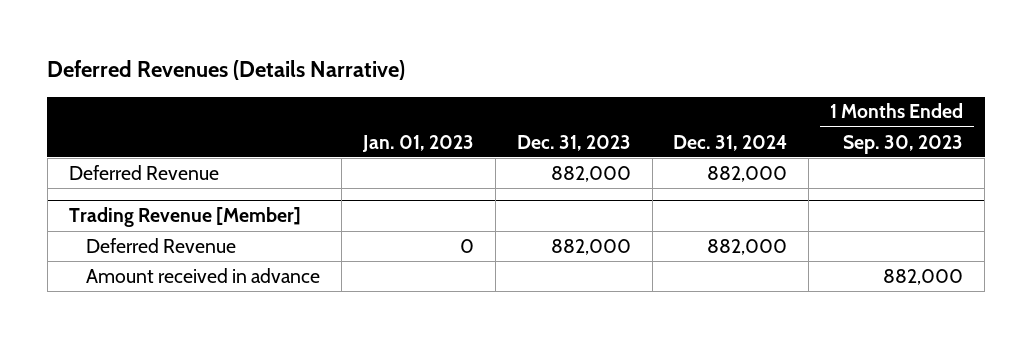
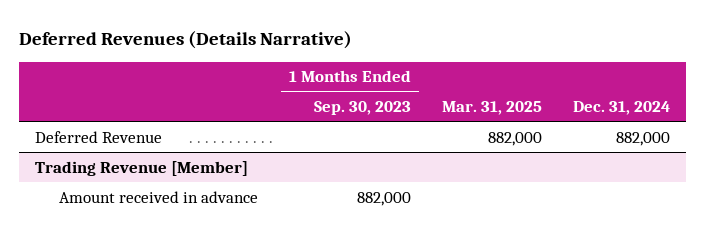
[361,134,474,152] Jan. 01, 2023 -> none
[516,134,631,151] Dec. 31, 2023 -> none
none -> [442,101,543,116] Mar. 31, 2025
[86,237,237,253] Deferred Revenue -> none

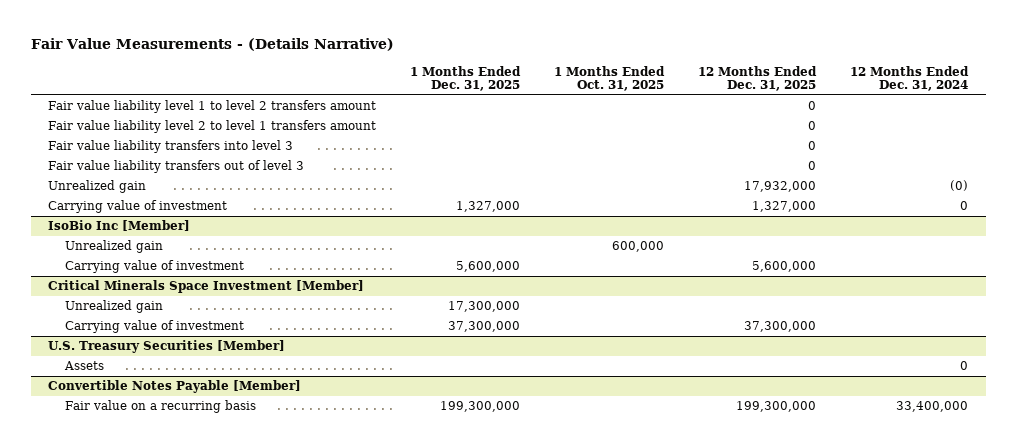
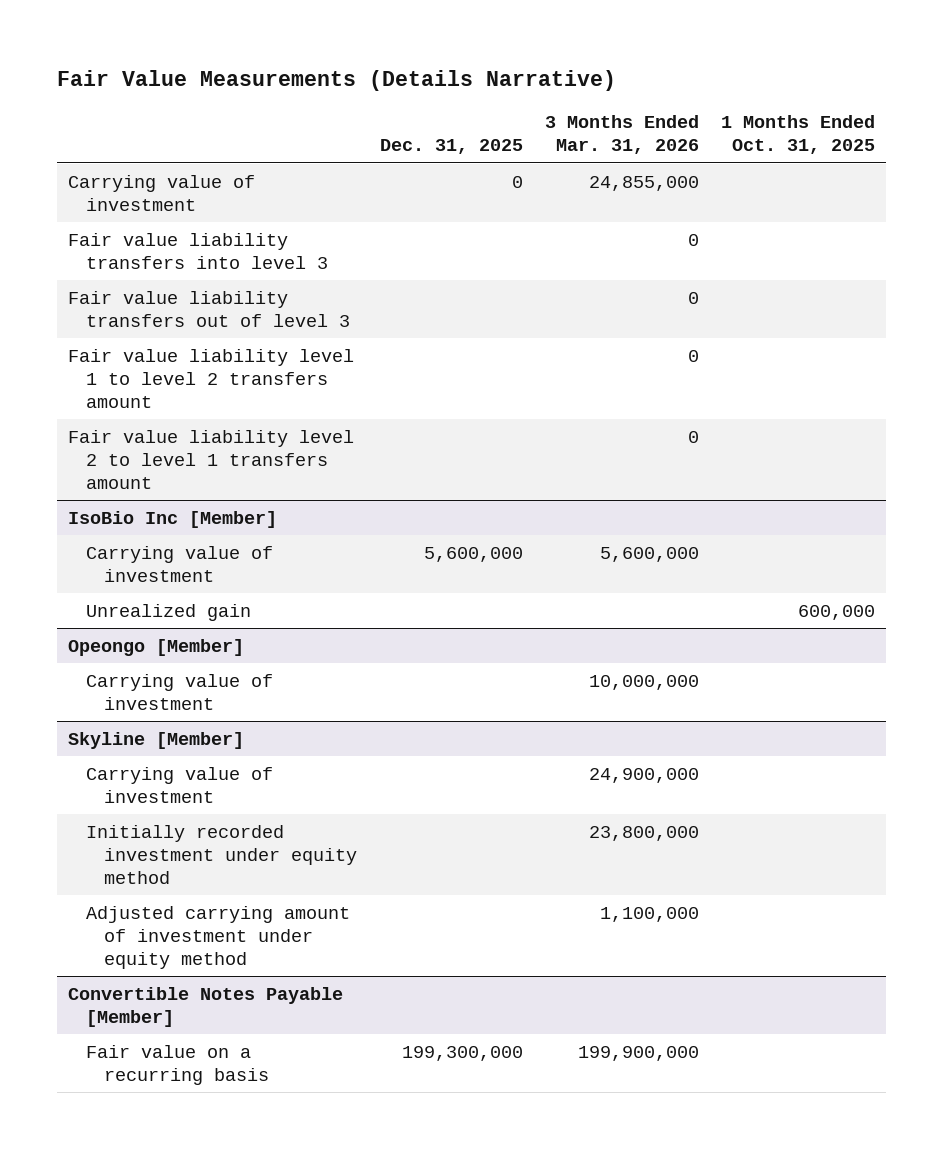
[30,38,394,52] Fair Value Measurements - (Details Narrative) -> [56,69,616,91] Fair Value Measurements (Details Narrative)
[410,65,522,92] 1 Months Ended Dec. 31, 2025 -> none
[698,65,818,92] 12 Months Ended Dec. 31, 2025 -> none
[850,65,970,92] 12 Months Ended Dec. 31, 2024 -> none
none -> [379,139,523,155] Dec. 31, 2025
none -> [545,115,700,155] 3 Months Ended Mar. 31, 2026
[47,200,227,214] Carrying value of investment -> [68,174,256,211] Carrying value of investment
[47,180,146,194] Unrealized gain -> none
[47,100,376,114] Fair value liability level 1 to level 2 transfers amount -> [68,348,355,408] Fair value liability level 1 to level 2 transfers amount
[47,120,376,134] Fair value liability level 2 to level 1 transfers amount -> [68,429,355,489] Fair value liability level 2 to level 1 transfers amount
[47,280,364,294] Critical Minerals Space Investment [Member] -> none
[64,300,163,314] Unrealized gain -> none
[64,320,244,334] Carrying value of investment -> none
[47,340,285,354] U.S. Treasury Securities [Member] -> none
[63,361,104,371] Assets -> none
[64,240,163,254] Unrealized gain -> [86,603,252,621] Unrealized gain
none -> [68,638,245,656] Opeongo [Member]
none -> [86,673,274,710] Carrying value of investment
none -> [68,731,245,749] Skyline [Member]
none -> [86,766,274,803] Carrying value of investment
none -> [86,824,358,884] Initially recorded investment under equity method
none -> [86,905,351,969] Adjusted carrying amount of investment under equity method

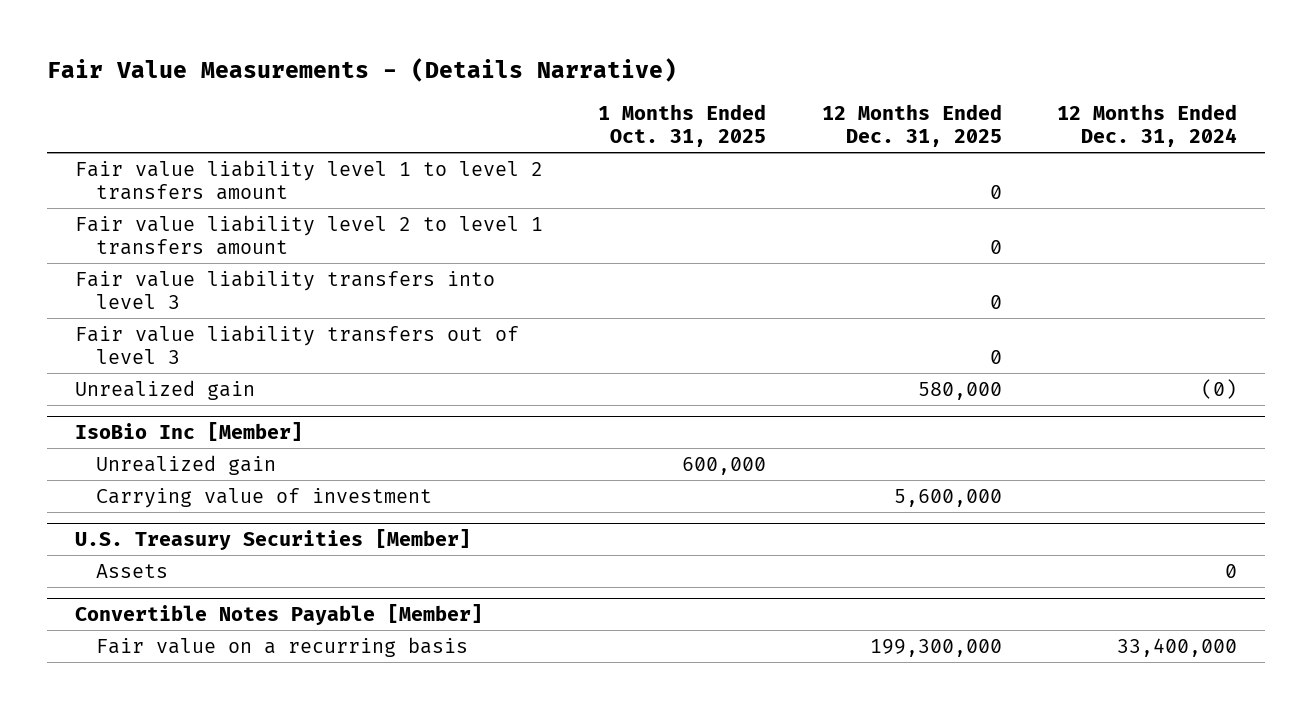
[56,69,616,91] Fair Value Measurements (Details Narrative) -> [47,57,678,82] Fair Value Measurements - (Details Narrative)
[379,139,523,155] Dec. 31, 2025 -> none
[545,115,700,155] 3 Months Ended Mar. 31, 2026 -> none
none -> [821,104,1002,148] 12 Months Ended Dec. 31, 2025
none -> [1057,104,1238,148] 12 Months Ended Dec. 31, 2024
[68,174,256,211] Carrying value of investment -> none
[68,232,329,269] Fair value liability transfers into level 3 -> [74,269,495,309] Fair value liability transfers into level 3
[68,290,351,327] Fair value liability transfers out of level 3 -> [74,324,519,364] Fair value liability transfers out of level 3
none -> [74,379,255,400] Unrealized gain
[68,638,245,656] Opeongo [Member] -> none
[86,673,274,710] Carrying value of investment -> none
[68,731,245,749] Skyline [Member] -> none
[86,766,274,803] Carrying value of investment -> none
[86,824,358,884] Initially recorded investment under equity method -> none
[86,905,351,969] Adjusted carrying amount of investment under equity method -> none
[86,545,274,582] Carrying value of investment -> [96,487,433,508] Carrying value of investment
none -> [74,529,471,551] U.S. Treasury Securities [Member]
none -> [96,563,169,578] Assets

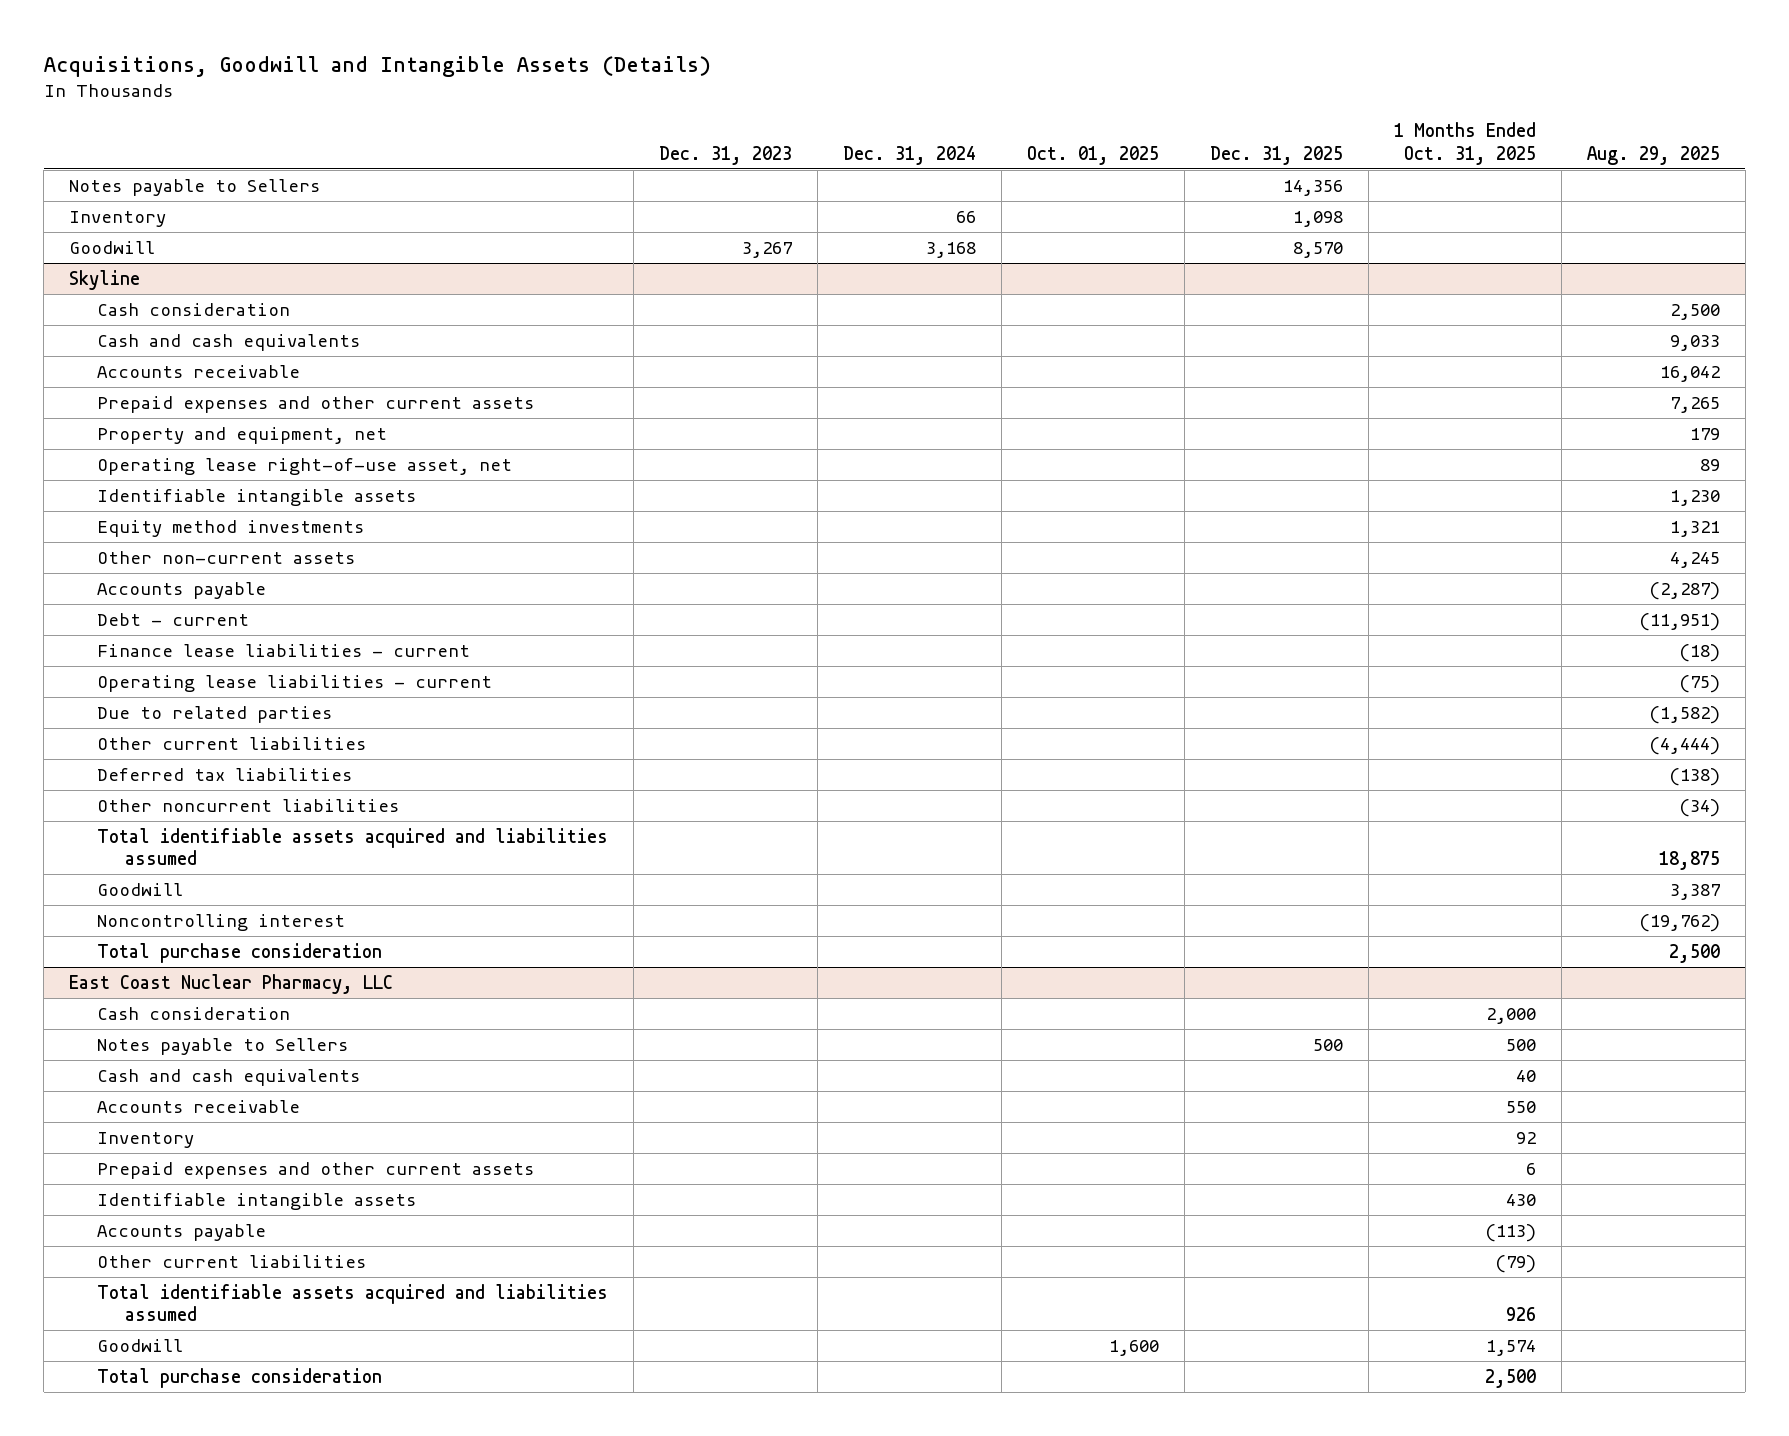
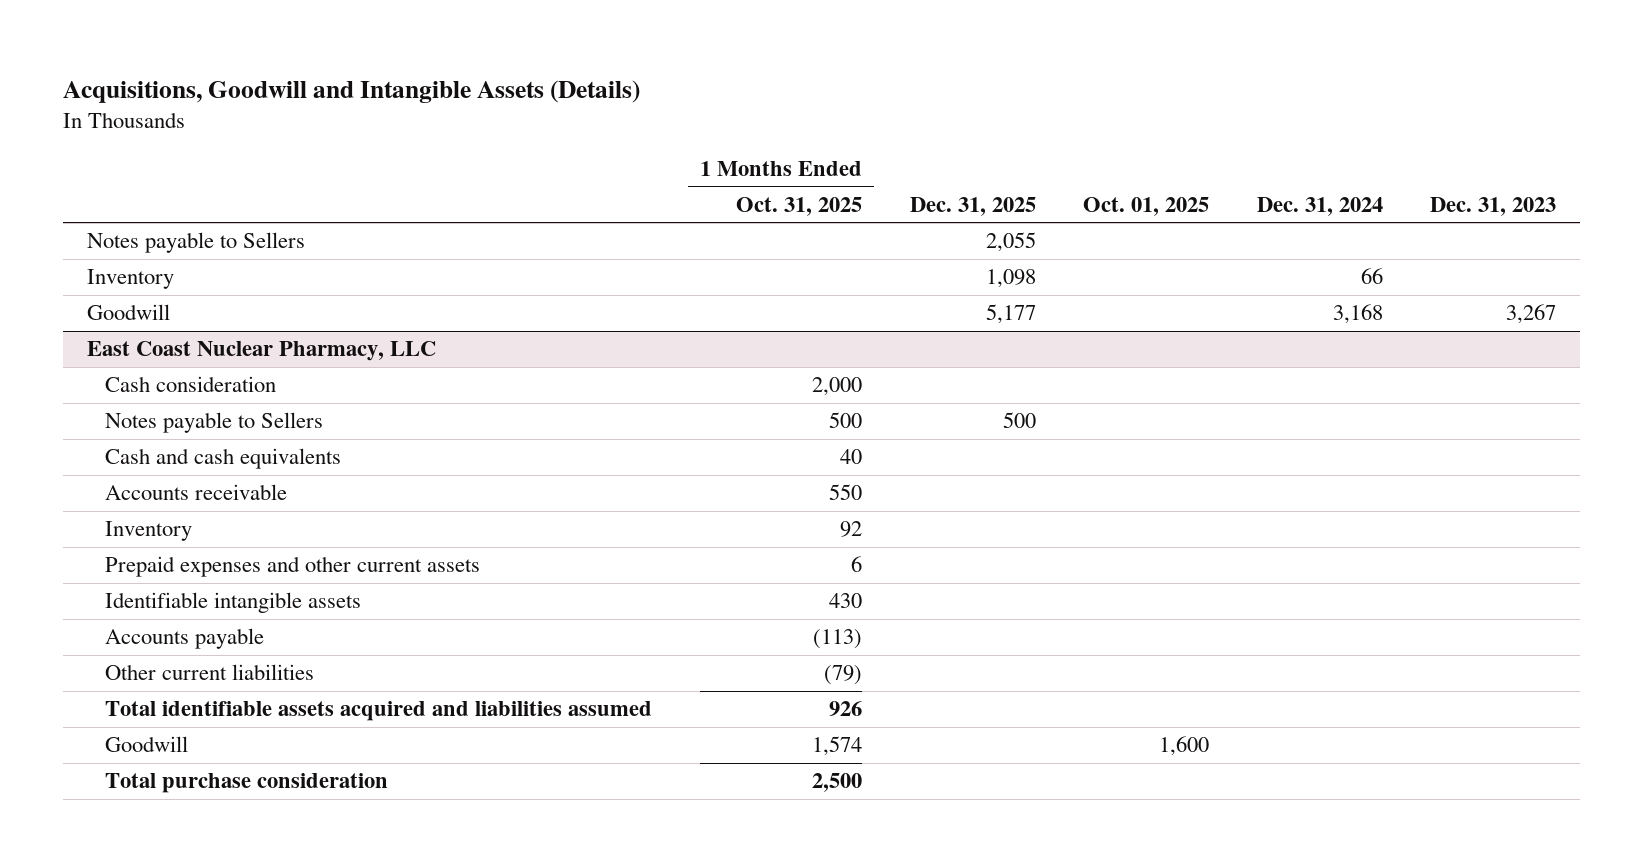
[1586,145,1720,165] Aug. 29, 2025 -> none
[1282,179,1343,196] 14,356 -> [985,232,1036,253] 2,055
[69,269,141,290] Skyline -> none
[96,302,290,316] Cash consideration -> none
[96,333,360,351] Cash and cash equivalents -> none
[96,364,300,378] Accounts receivable -> none
[96,395,534,413] Prepaid expenses and other current assets -> none
[96,426,387,444] Property and equipment, net -> none
[96,457,512,475] Operating lease right-of-use asset, net -> none
[96,488,416,506] Identifiable intangible assets -> none
[96,519,364,537] Equity method investments -> none
[96,550,355,564] Other non-current assets -> none
[96,581,266,599] Accounts payable -> none
[96,612,249,626] Debt - current -> none
[96,643,470,657] Finance lease liabilities - current -> none
[96,674,492,692] Operating lease liabilities - current -> none
[96,705,332,723] Due to related parties -> none
[96,736,366,750] Other current liabilities -> none
[96,767,352,781] Deferred tax liabilities -> none
[96,798,399,812] Other noncurrent liabilities -> none
[96,827,608,866] Total identifiable assets acquired and liabilities assumed -> none
[96,882,183,896] Goodwill -> none
[96,913,345,931] Noncontrolling interest -> none
[96,942,382,963] Total purchase consideration -> none
[1292,241,1343,258] 8,570 -> [985,304,1036,325] 5,177

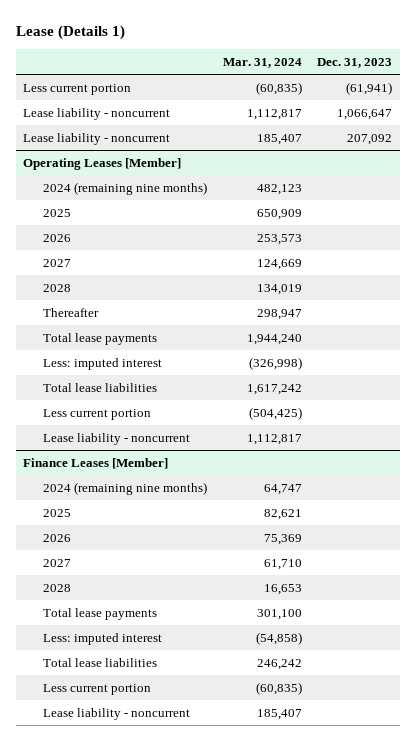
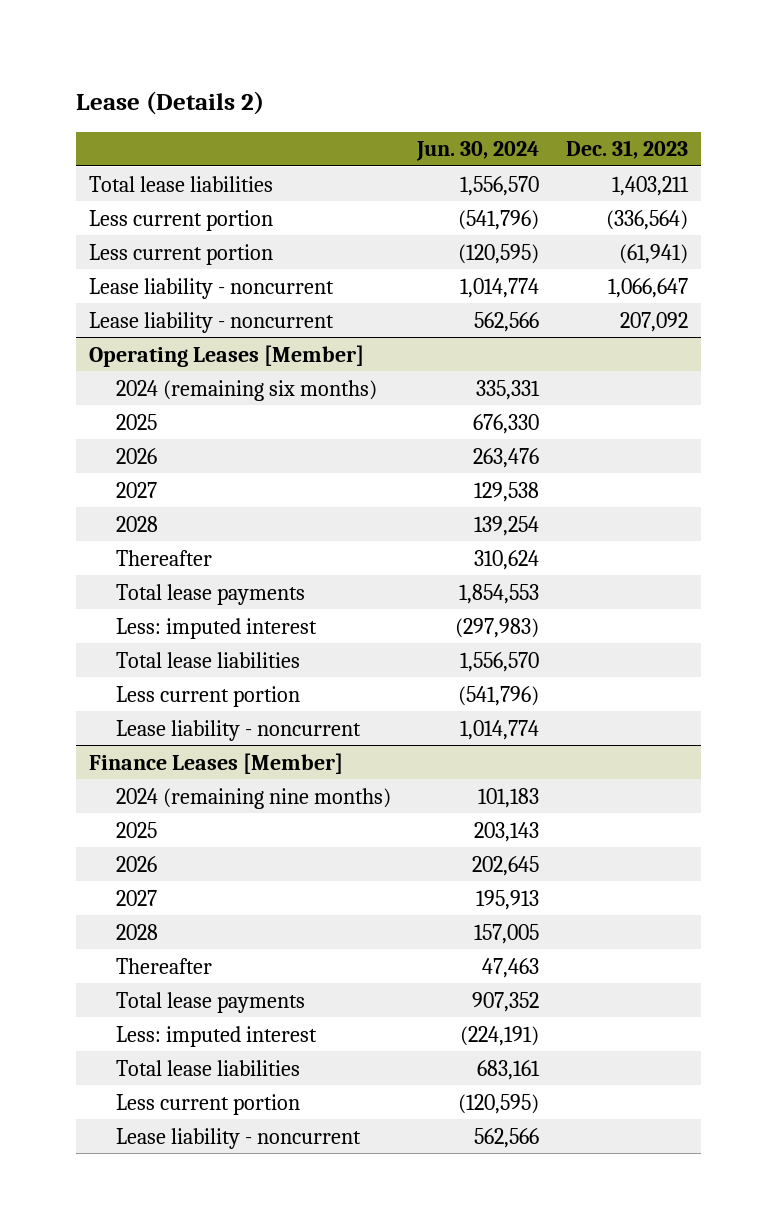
[15,25,125,41] Lease (Details 1) -> [75,90,264,115] Lease (Details 2)
[222,58,302,69] Mar. 31, 2024 -> none
none -> [416,141,540,162] Jun. 30, 2024
none -> [89,175,274,192] Total lease liabilities
none -> [89,209,274,231] Less current portion
[43,181,208,195] 2024 (remaining nine months) -> [115,379,377,401] 2024 (remaining six months)
none -> [115,957,212,974] Thereafter

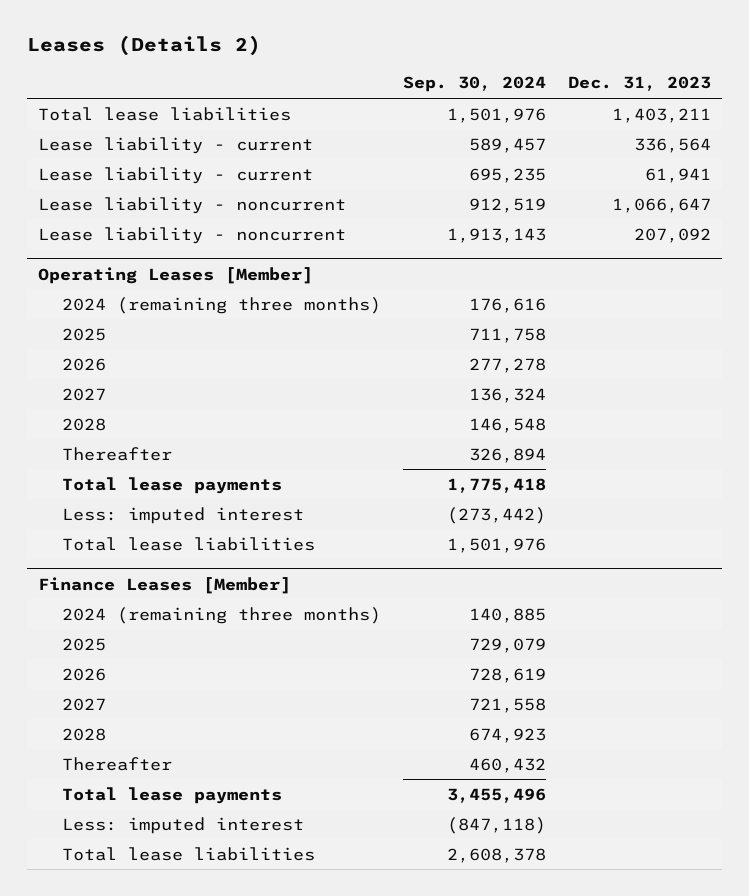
[75,90,264,115] Lease (Details 2) -> [26,35,261,57] Leases (Details 2)
[416,141,540,162] Jun. 30, 2024 -> none
none -> [403,76,547,93] Sep. 30, 2024
[89,209,274,231] Less current portion -> [37,136,313,154] Lease liability - current
[605,209,688,230] (336,564) -> [634,137,712,153] 336,564
[89,243,274,265] Less current portion -> [37,166,313,184] Lease liability - current
[618,243,688,264] (61,941) -> [645,167,712,183] 61,941
[115,379,377,401] 2024 (remaining six months) -> [61,296,381,314] 2024 (remaining three months)
[115,685,300,707] Less current portion -> none
[115,719,361,741] Lease liability - noncurrent -> none
[115,787,391,809] 2024 (remaining nine months) -> [61,606,381,624] 2024 (remaining three months)
[115,1093,300,1115] Less current portion -> none
[115,1127,361,1149] Lease liability - noncurrent -> none

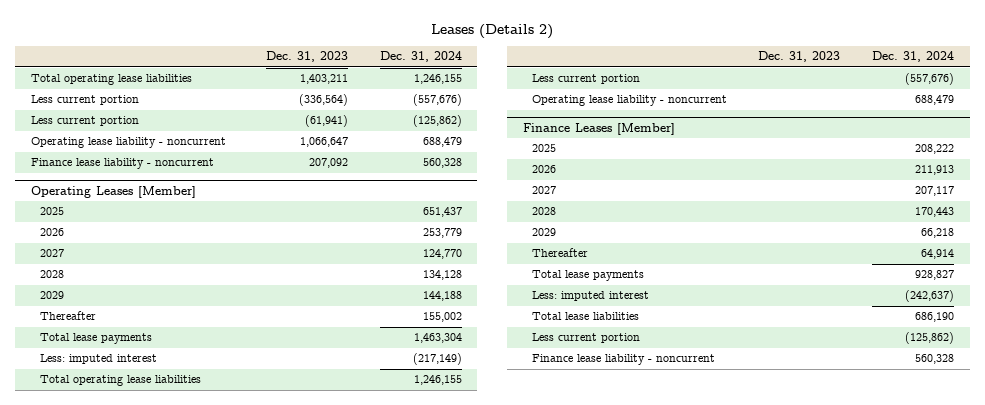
[403,76,547,93] Sep. 30, 2024 -> none
none -> [379,51,462,63] Dec. 31, 2024
[37,106,291,121] Total lease liabilities -> [30,74,192,86] Total operating lease liabilities
[37,136,313,154] Lease liability - current -> [30,95,139,106] Less current portion
[634,137,712,153] 336,564 -> [299,94,349,107] (336,564)
[37,166,313,184] Lease liability - current -> [30,116,139,127] Less current portion
[645,167,712,183] 61,941 -> [305,115,349,128] (61,941)
[37,196,346,214] Lease liability - noncurrent -> [30,137,226,149] Operating lease liability - noncurrent
[37,226,346,244] Lease liability - noncurrent -> [30,158,214,170] Finance lease liability - noncurrent
[61,296,381,314] 2024 (remaining three months) -> none
none -> [39,291,64,300] 2029
[61,536,315,551] Total lease liabilities -> [39,375,201,387] Total operating lease liabilities
none -> [531,74,640,85] Less current portion
none -> [531,95,727,107] Operating lease liability - noncurrent
[61,606,381,624] 2024 (remaining three months) -> none
none -> [531,228,556,237] 2029
none -> [531,333,640,344] Less current portion
none -> [531,354,715,366] Finance lease liability - noncurrent

